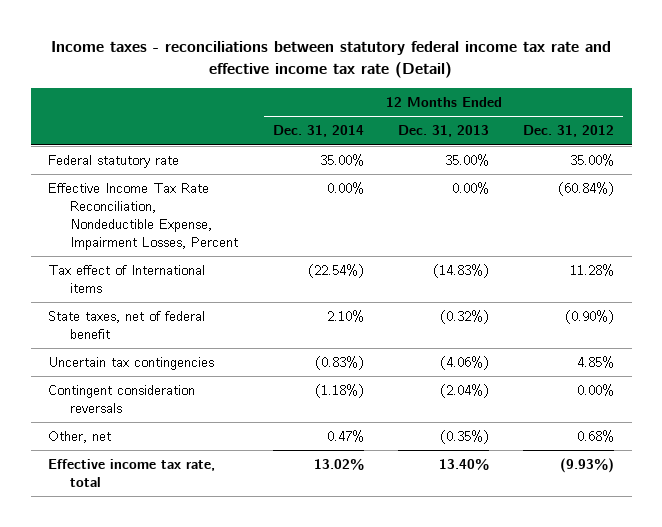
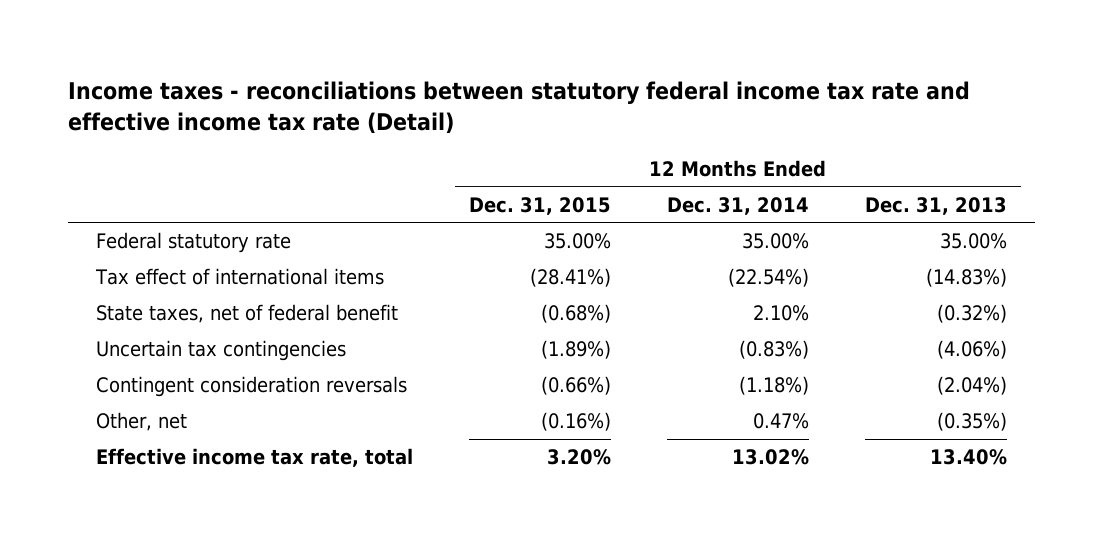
[523,125,615,138] Dec. 31, 2012 -> none
none -> [469,196,612,215] Dec. 31, 2015
[47,182,239,250] Effective Income Tax Rate Reconciliation, Nondeductible Expense, Impairment Losses, Percent -> none
[47,264,205,293] Tax effect of International items -> [95,268,385,286] Tax effect of international items

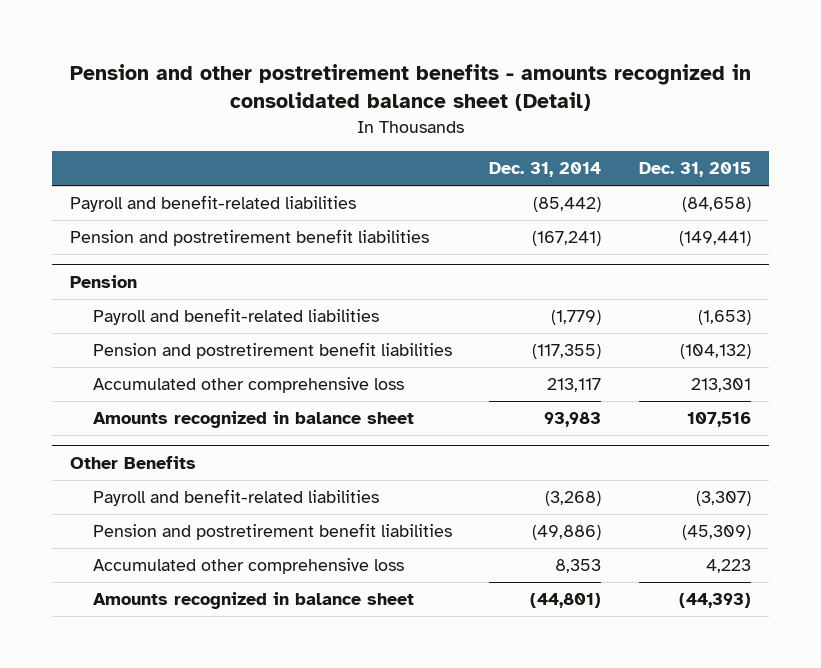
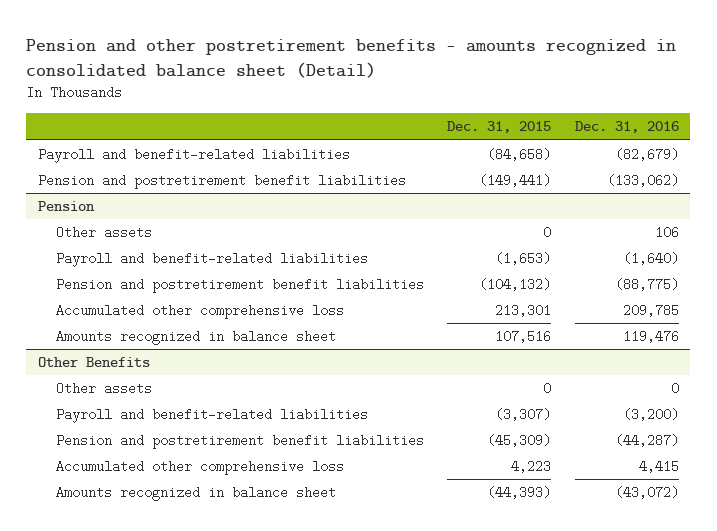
[489,162,602,178] Dec. 31, 2014 -> none
none -> [574,121,679,134] Dec. 31, 2016
none -> [56,226,153,240] Other assets
none -> [56,382,153,396] Other assets

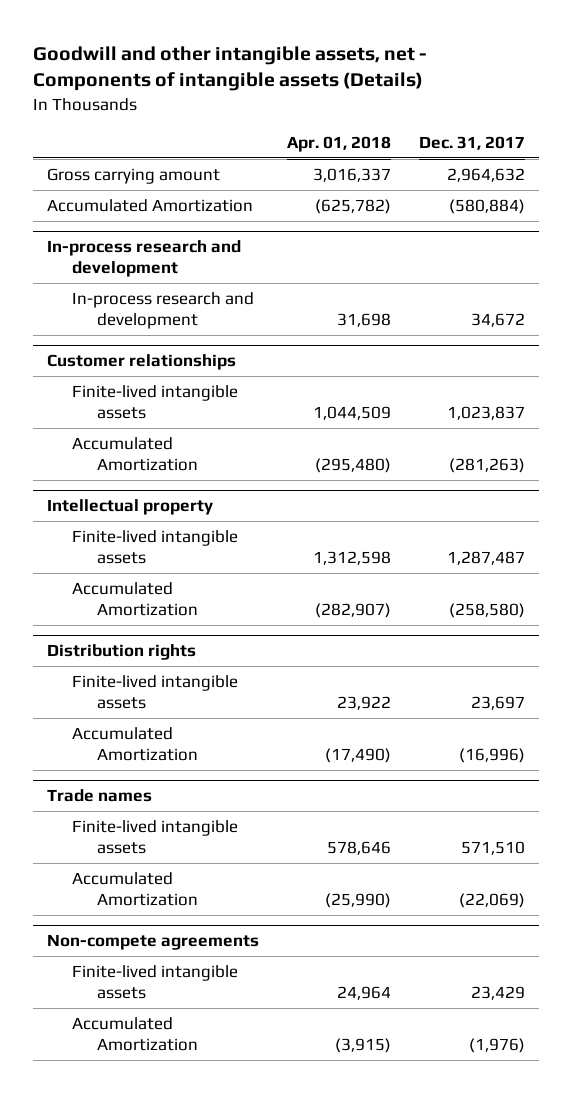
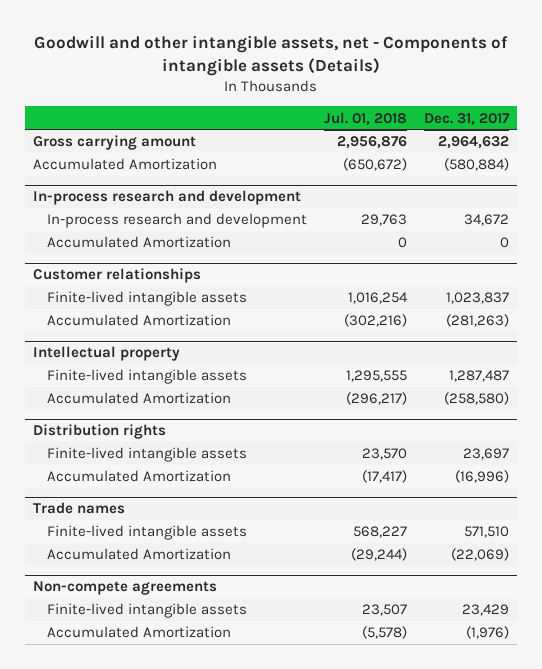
[287,135,392,152] Apr. 01, 2018 -> none
none -> [323,111,407,126] Jul. 01, 2018
none -> [47,236,232,249] Accumulated Amortization

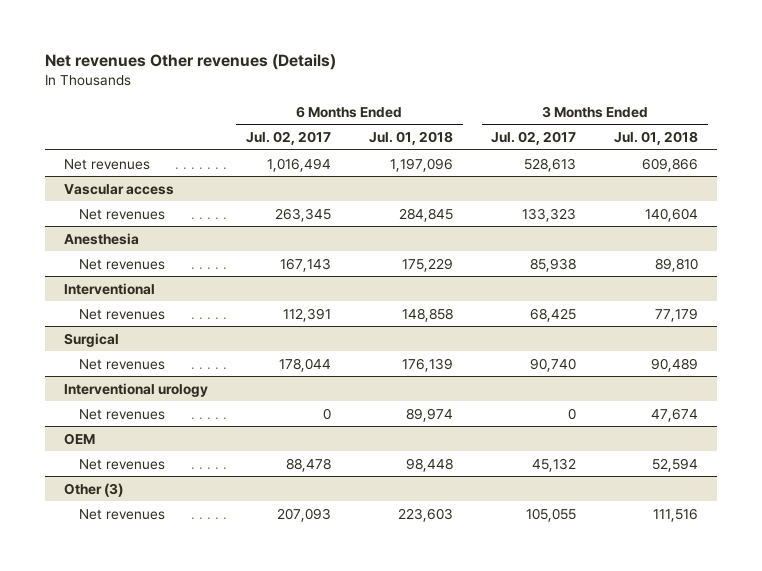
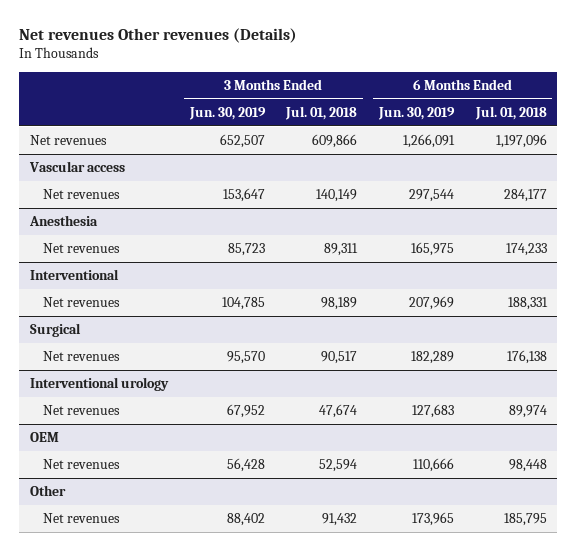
[245,131,331,146] Jul. 02, 2017 -> none
[491,131,577,146] Jul. 02, 2017 -> none
none -> [188,106,266,120] Jun. 30, 2019
none -> [377,106,455,120] Jun. 30, 2019
[399,207,454,222] 284,845 -> [503,189,547,203] 284,177
[645,207,699,222] 140,604 -> [316,189,358,203] 140,149
[402,257,454,272] 175,229 -> [505,243,547,257] 174,233
[655,257,699,272] 89,810 -> [324,243,359,257] 89,311
[402,307,454,322] 148,858 -> [507,297,548,311] 188,331
[655,307,699,322] 77,179 -> [321,297,358,311] 98,189
[402,357,454,372] 176,139 -> [506,350,547,365] 176,138
[651,357,699,372] 90,489 -> [321,351,358,365] 90,517
[63,482,123,497] Other (3) -> [29,485,66,497] Other
[398,507,454,522] 223,603 -> [503,513,547,527] 185,795
[653,507,699,522] 111,516 -> [322,513,358,527] 91,432

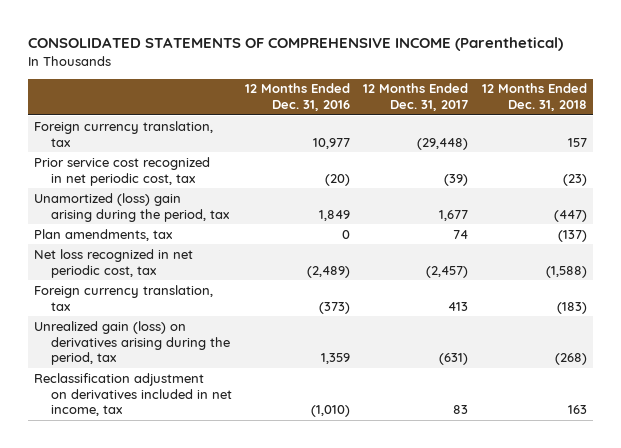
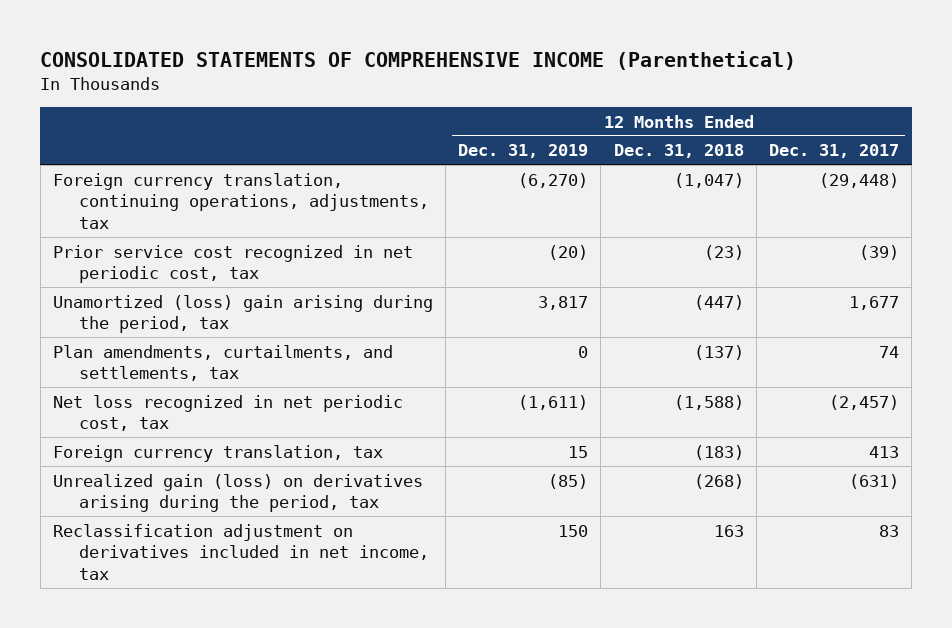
[244,83,350,112] 12 Months Ended Dec. 31, 2016 -> none
none -> [458,144,589,159] Dec. 31, 2019
[34,120,214,147] Foreign currency translation, tax -> [52,172,430,229] Foreign currency translation, continuing operations, adjustments, tax
[567,137,587,147] 157 -> [673,172,744,188] (1,047)
[34,228,174,241] Plan amendments, tax -> [52,344,393,382] Plan amendments, curtailments, and settlements, tax

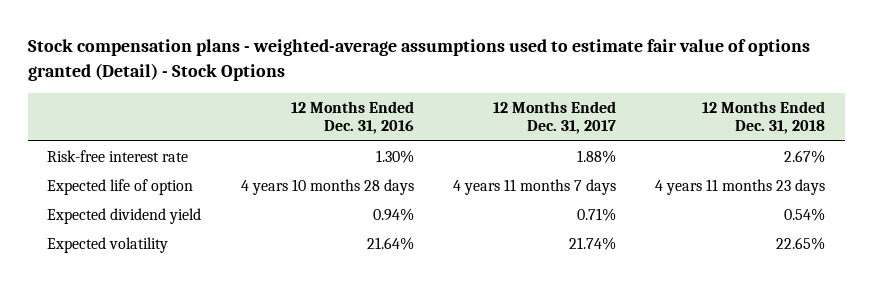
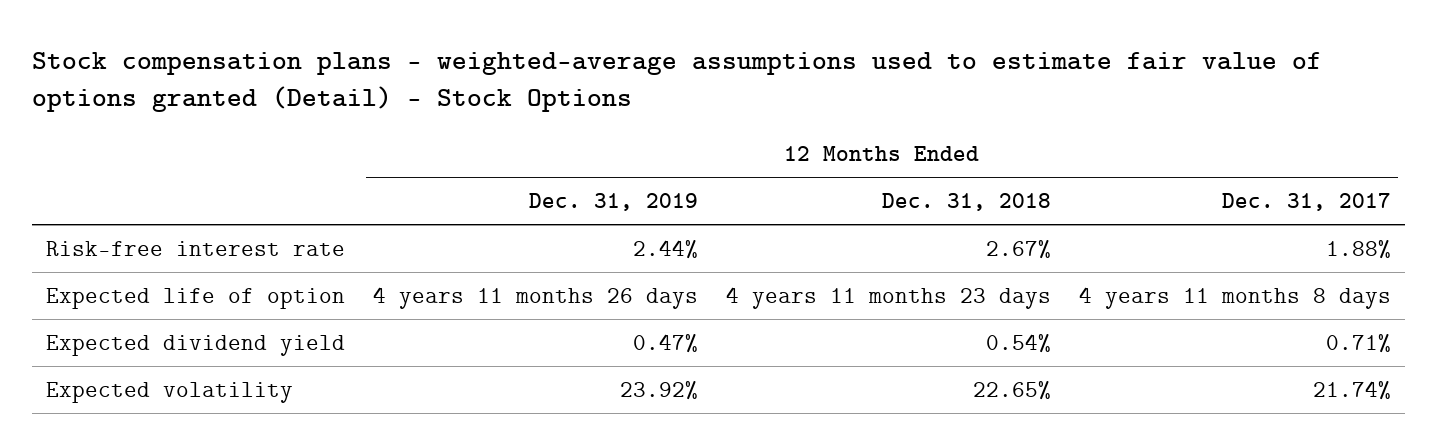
[290,100,414,135] 12 Months Ended Dec. 31, 2016 -> none
none -> [528,192,698,211] Dec. 31, 2019
[452,178,616,195] 4 years 11 months 7 days -> [1078,286,1391,309] 4 years 11 months 8 days

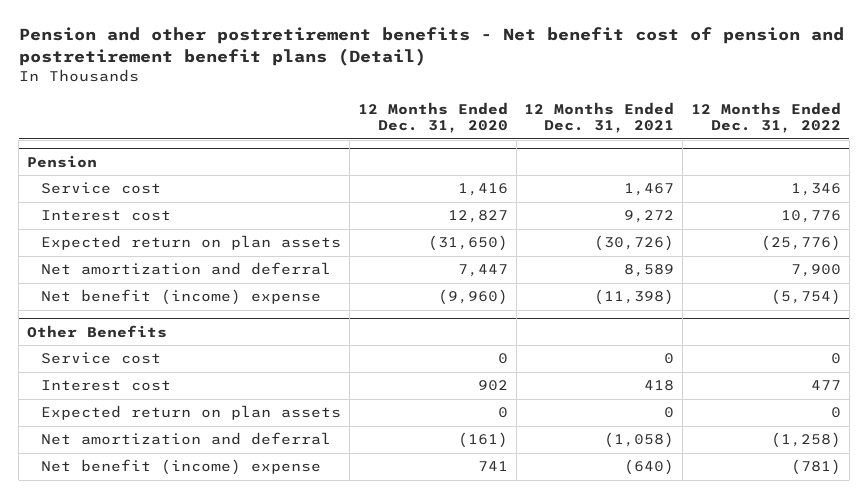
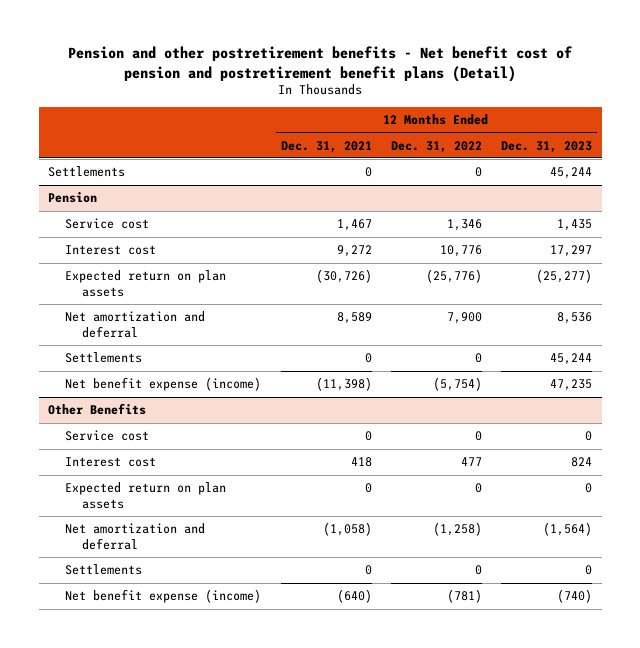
[357,101,508,134] 12 Months Ended Dec. 31, 2020 -> none
none -> [501,140,593,153] Dec. 31, 2023
none -> [48,166,126,178] Settlements
none -> [65,352,143,364] Settlements
[41,289,322,306] Net benefit (income) expense -> [65,377,262,392] Net benefit expense (income)
none -> [65,564,143,576] Settlements
[41,459,322,476] Net benefit (income) expense -> [65,589,262,604] Net benefit expense (income)

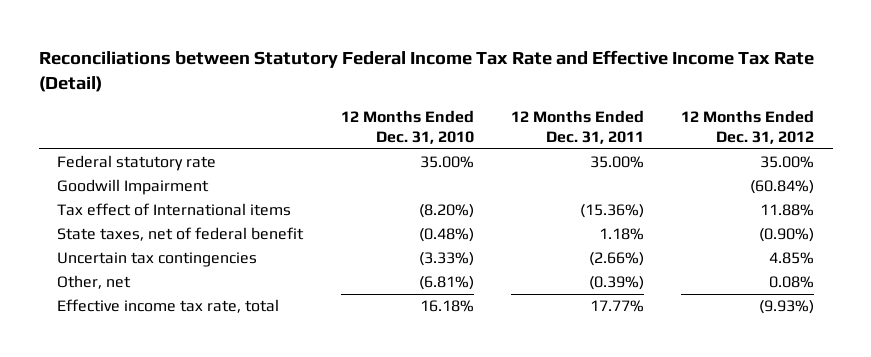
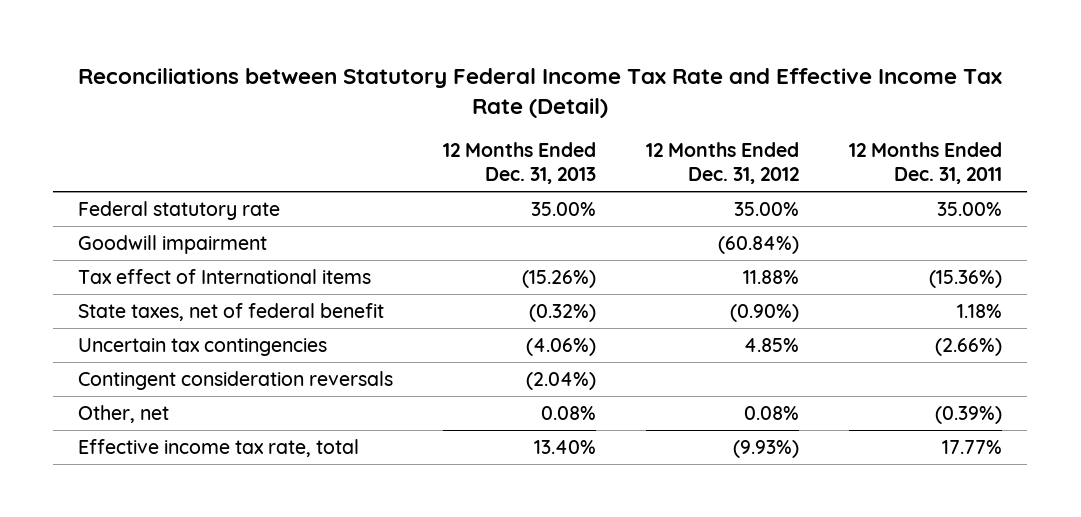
[340,110,474,145] 12 Months Ended Dec. 31, 2010 -> none
none -> [443,141,597,184] 12 Months Ended Dec. 31, 2013
[57,179,210,196] Goodwill Impairment -> [78,234,268,254] Goodwill impairment
none -> [78,370,394,390] Contingent consideration reversals

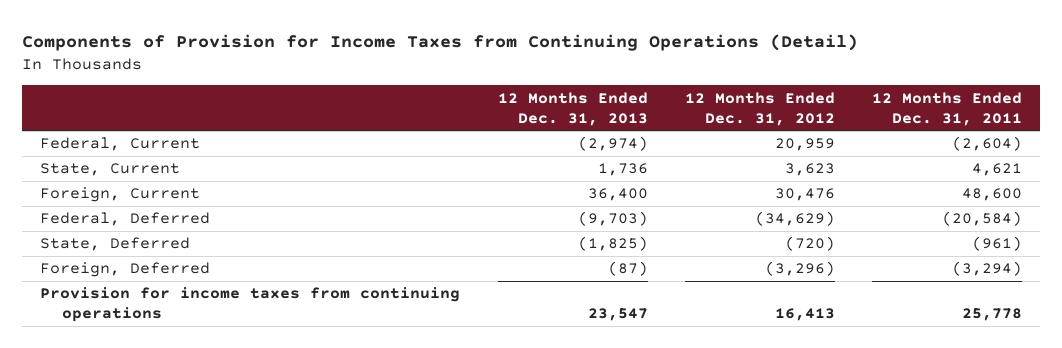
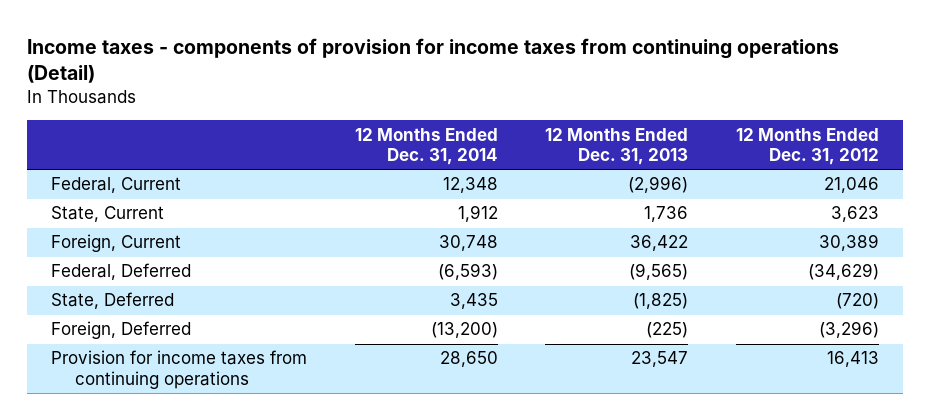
[21,34,858,52] Components of Provision for Income Taxes from Continuing Operations (Detail) -> [27,37,840,84] Income taxes - components of provision for income taxes from continuing operations (Detail)
[871,91,1022,126] 12 Months Ended Dec. 31, 2011 -> none
none -> [354,127,498,166] 12 Months Ended Dec. 31, 2014
[577,136,648,152] (2,974) -> [628,176,689,194] (2,996)
[774,138,835,152] 20,959 -> [823,177,879,194] 21,046
[587,188,648,202] 36,400 -> [630,235,689,252] 36,422
[774,188,835,202] 30,476 -> [818,234,879,252] 30,389
[577,211,648,227] (9,703) -> [629,263,689,281] (9,565)
[607,261,648,277] (87) -> [646,322,689,339] (225)

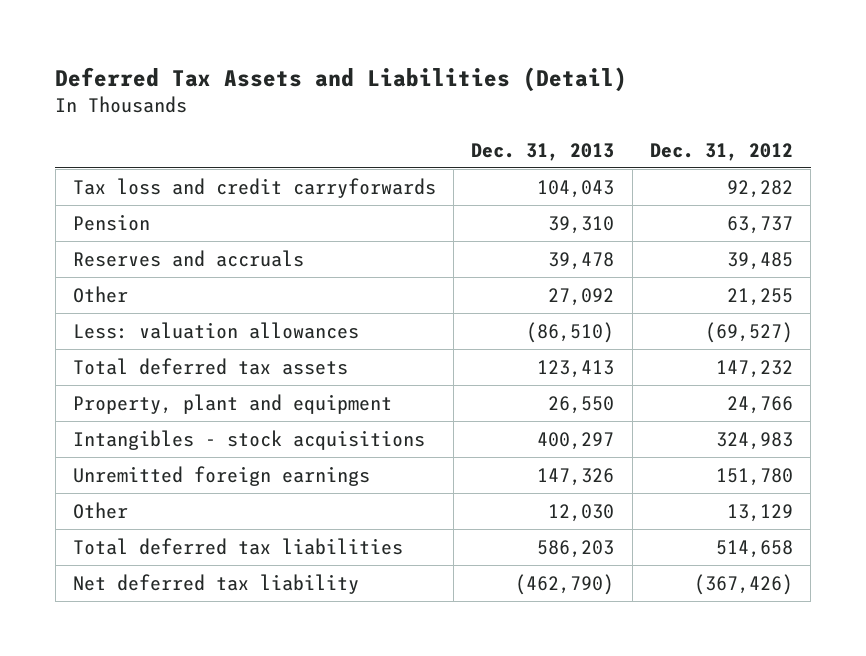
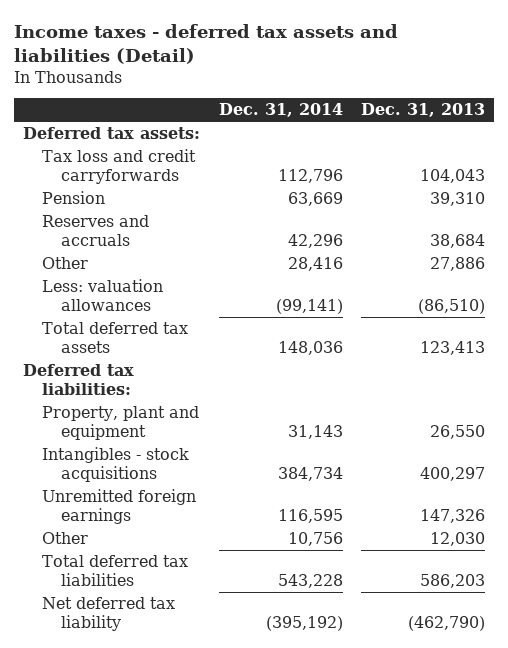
[55,66,628,92] Deferred Tax Assets and Liabilities (Detail) -> [13,23,398,64] Income taxes - deferred tax assets and liabilities (Detail)
[650,142,794,161] Dec. 31, 2012 -> none
none -> [218,103,343,118] Dec. 31, 2014
none -> [23,127,201,140] Deferred tax assets:
[548,251,615,270] 39,478 -> [430,233,486,248] 38,684
[548,287,615,306] 27,092 -> [430,257,486,272] 27,886
none -> [23,364,135,395] Deferred tax liabilities:

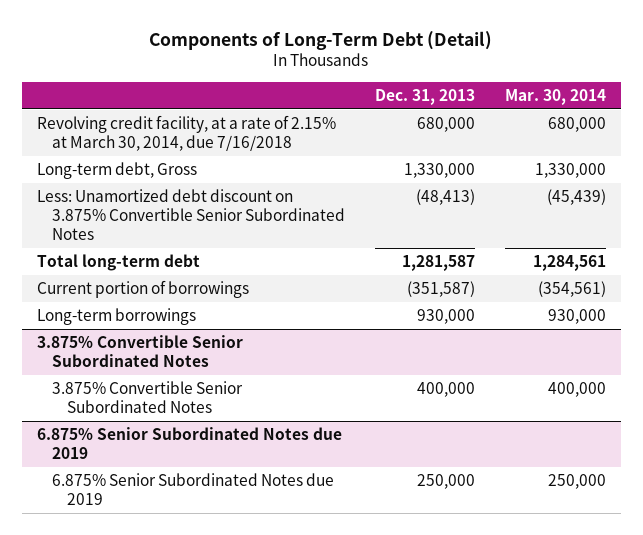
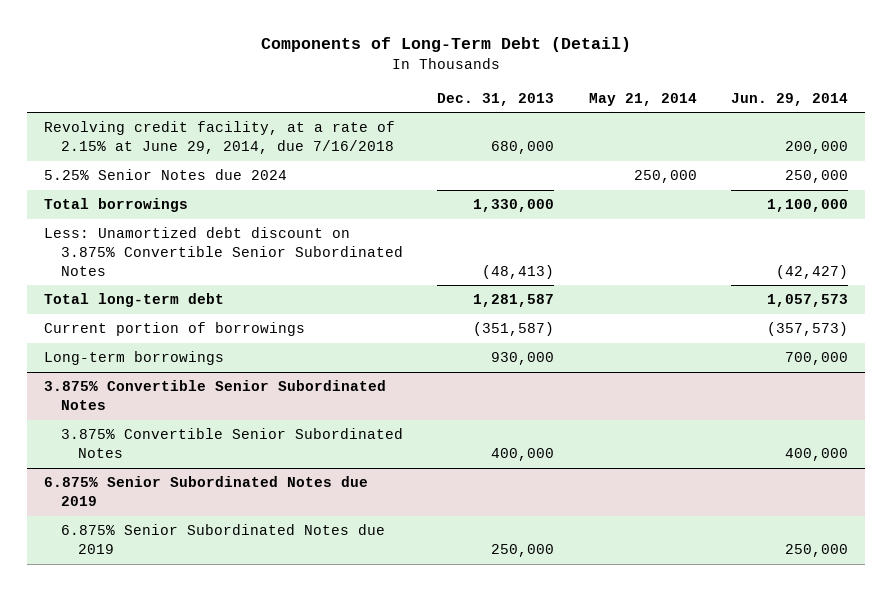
[505,88,607,105] Mar. 30, 2014 -> none
none -> [588,92,697,106] May 21, 2014
none -> [730,92,848,106] Jun. 29, 2014
[36,115,336,151] Revolving credit facility, at a rate of 2.15% at March 30, 2014, due 7/16/2018 -> [43,121,395,154] Revolving credit facility, at a rate of 2.15% at June 29, 2014, due 7/16/2018
none -> [43,169,287,181] 5.25% Senior Notes due 2024
[36,162,197,180] Long-term debt, Gross -> [43,198,188,213] Total borrowings

